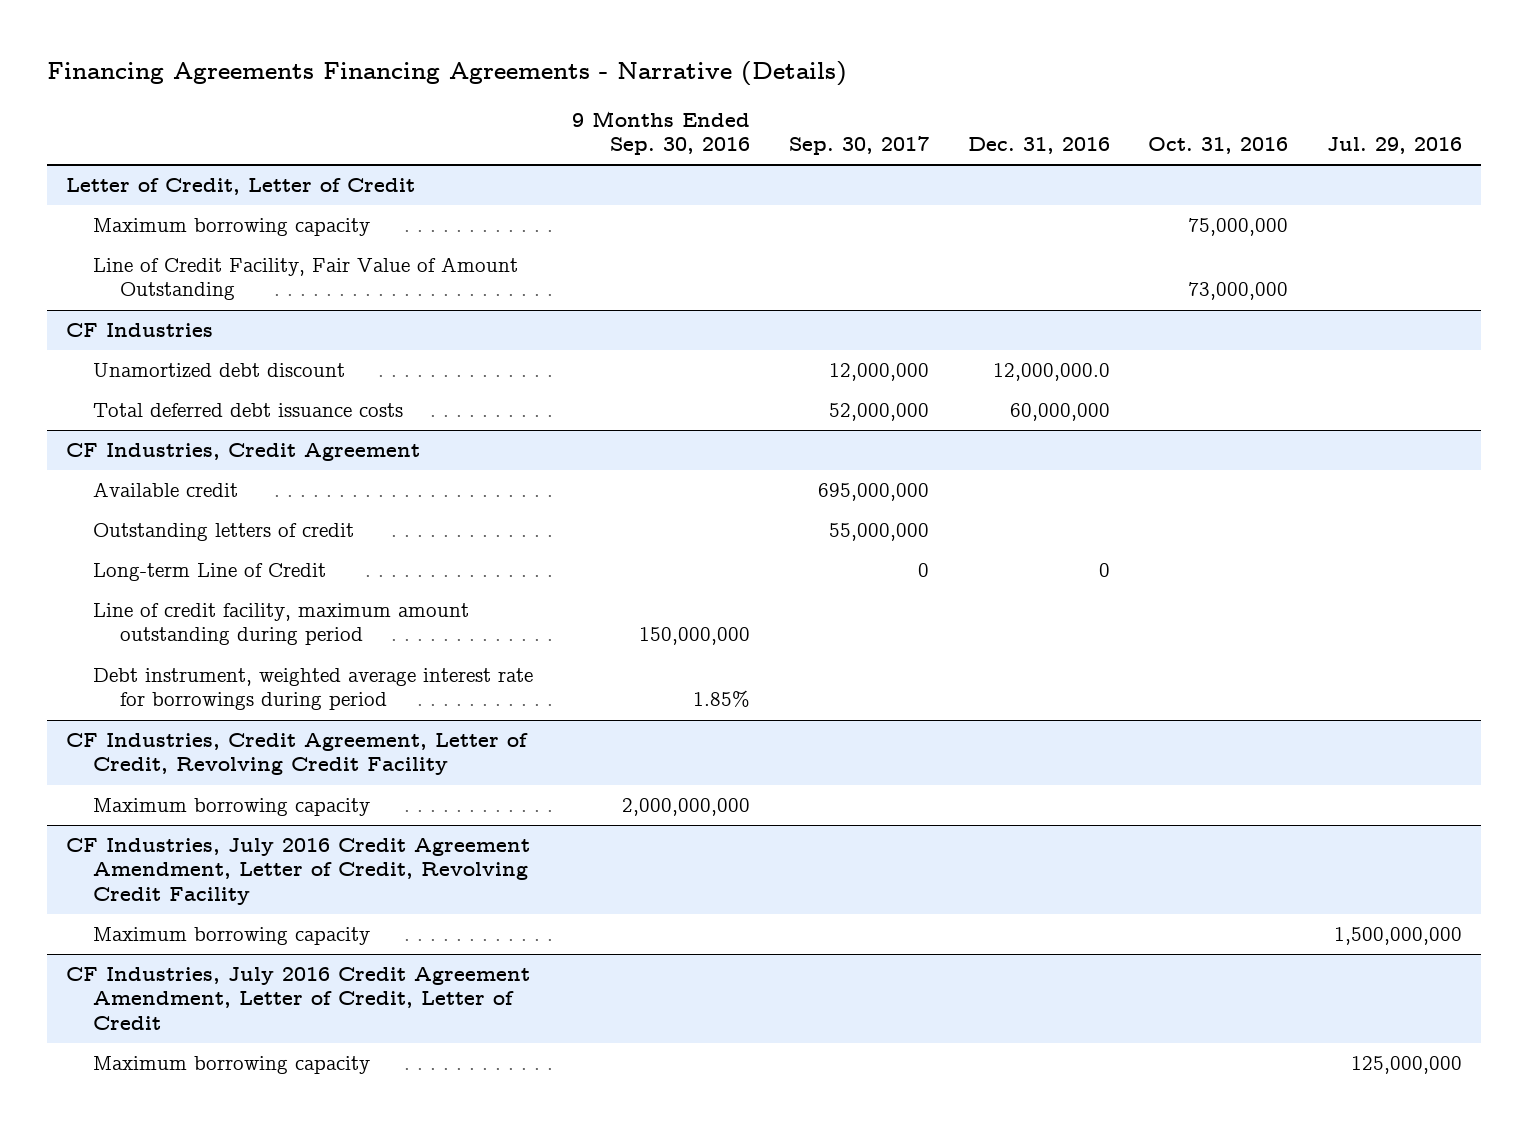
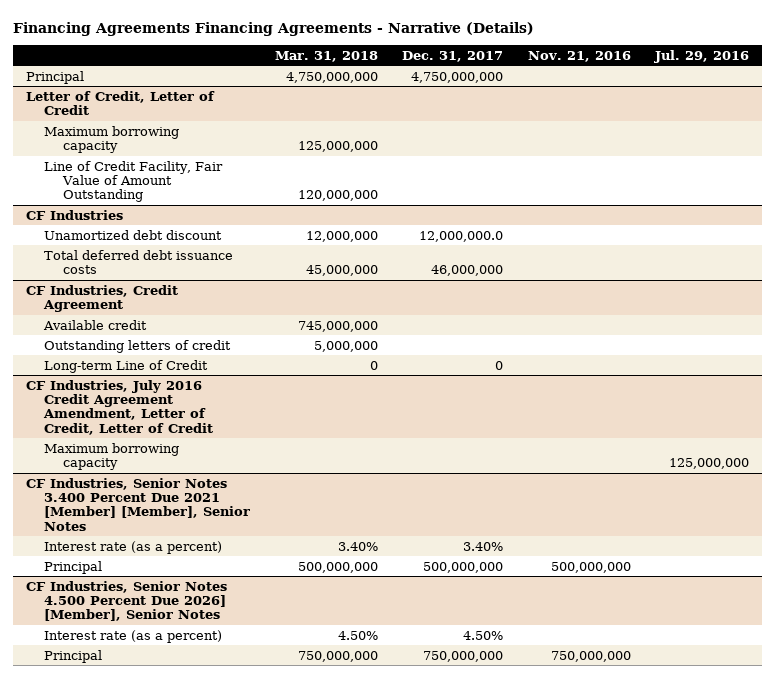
[572,110,751,155] 9 Months Ended Sep. 30, 2016 -> none
[788,135,929,155] Sep. 30, 2017 -> none
[967,136,1110,154] Dec. 31, 2016 -> none
[1148,136,1289,154] Oct. 31, 2016 -> none
none -> [274,50,378,62] Mar. 31, 2018
none -> [402,50,504,62] Dec. 31, 2017
none -> [527,50,631,62] Nov. 21, 2016
none -> [25,70,84,84] Principal
[93,603,470,646] Line of credit facility, maximum amount outstanding during period -> none
[93,668,534,711] Debt instrument, weighted average interest rate for borrowings during period -> none
[66,733,529,776] CF Industries, Credit Agreement, Letter of Credit, Revolving Credit Facility -> none
[93,798,371,817] Maximum borrowing capacity -> none
[66,838,531,905] CF Industries, July 2016 Credit Agreement Amendment, Letter of Credit, Revolving Credit Facility -> none
[93,927,371,946] Maximum borrowing capacity -> none
none -> [25,477,251,531] CF Industries, Senior Notes 3.400 Percent Due 2021 [Member] [Member], Senior Notes
none -> [44,540,223,554] Interest rate (as a percent)
none -> [44,560,103,574] Principal
none -> [25,580,227,622] CF Industries, Senior Notes 4.500 Percent Due 2026] [Member], Senior Notes
none -> [44,629,223,643] Interest rate (as a percent)
none -> [44,649,103,663] Principal

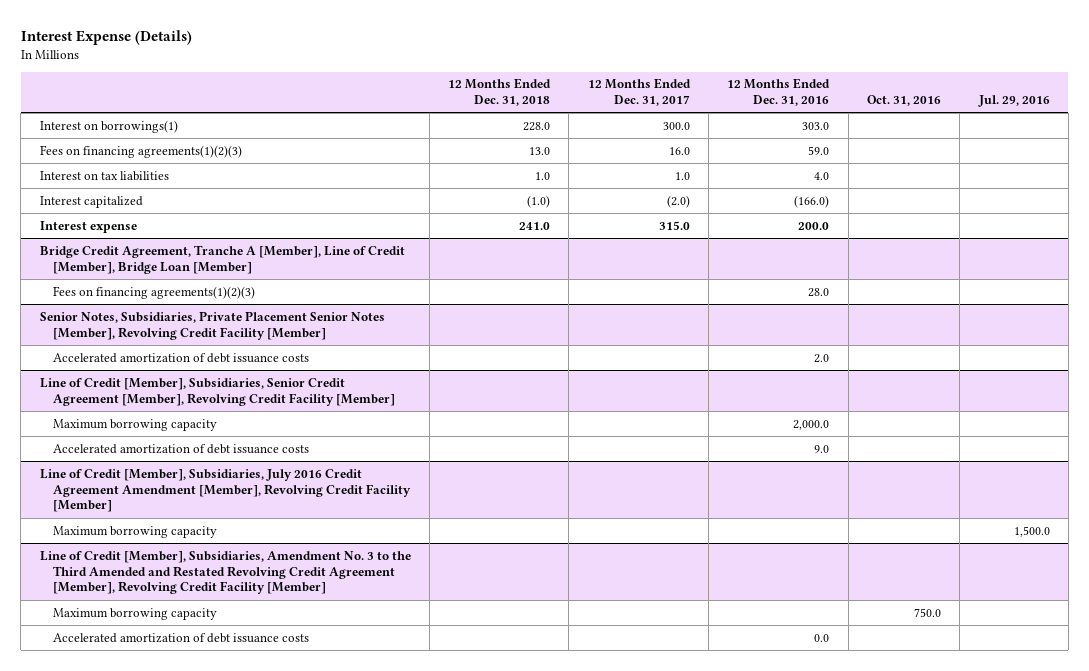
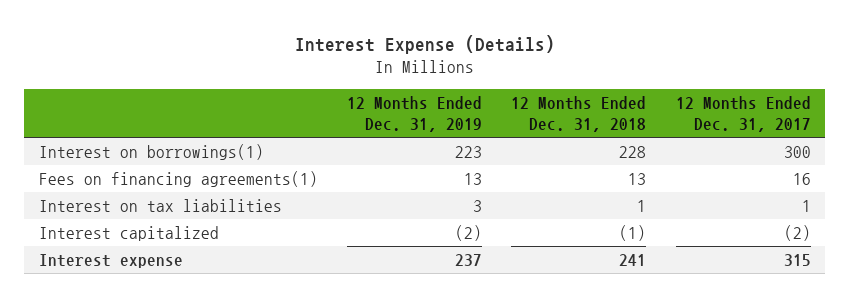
[727,78,831,107] 12 Months Ended Dec. 31, 2016 -> none
[866,95,941,107] Oct. 31, 2016 -> none
[977,95,1050,108] Jul. 29, 2016 -> none
none -> [347,95,483,133] 12 Months Ended Dec. 31, 2019
[39,244,405,274] Bridge Credit Agreement, Tranche A [Member], Line of Credit [Member], Bridge Loan [Member] -> none
[53,285,256,299] Fees on financing agreements(1)(2)(3) -> none
[39,310,385,340] Senior Notes, Subsidiaries, Private Placement Senior Notes [Member], Revolving Credit Facility [Member] -> none
[53,352,310,363] Accelerated amortization of debt issuance costs -> none
[39,377,396,406] Line of Credit [Member], Subsidiaries, Senior Credit Agreement [Member], Revolving Credit Facility [Member] -> none
[53,418,218,431] Maximum borrowing capacity -> none
[53,443,310,454] Accelerated amortization of debt issuance costs -> none
[39,468,412,513] Line of Credit [Member], Subsidiaries, July 2016 Credit Agreement Amendment [Member], Revolving Credit Facility [Member] -> none
[53,525,218,538] Maximum borrowing capacity -> none
[39,550,411,595] Line of Credit [Member], Subsidiaries, Amendment No. 3 to the Third Amended and Restated Revolving Credit Agreement [Member], Revolving Credit Facility [Member] -> none
[53,607,218,620] Maximum borrowing capacity -> none
[53,632,310,643] Accelerated amortization of debt issuance costs -> none
[523,121,551,131] 228.0 -> [619,145,647,158] 228
[662,121,690,130] 300.0 -> [783,145,811,158] 300
[39,144,242,158] Fees on financing agreements(1)(2)(3) -> [38,170,318,187] Fees on financing agreements(1)
[529,146,551,155] 13.0 -> [628,172,647,185] 13
[668,146,690,155] 16.0 -> [792,172,811,185] 16
[535,171,551,180] 1.0 -> [637,199,647,212] 1
[674,171,690,180] 1.0 -> [801,199,811,212] 1
[527,194,551,208] (1.0) -> [619,224,647,241] (1)
[666,194,690,208] (2.0) -> [783,224,811,241] (2)
[519,221,551,230] 241.0 -> [619,253,647,266] 241
[658,220,690,230] 315.0 -> [783,253,811,266] 315

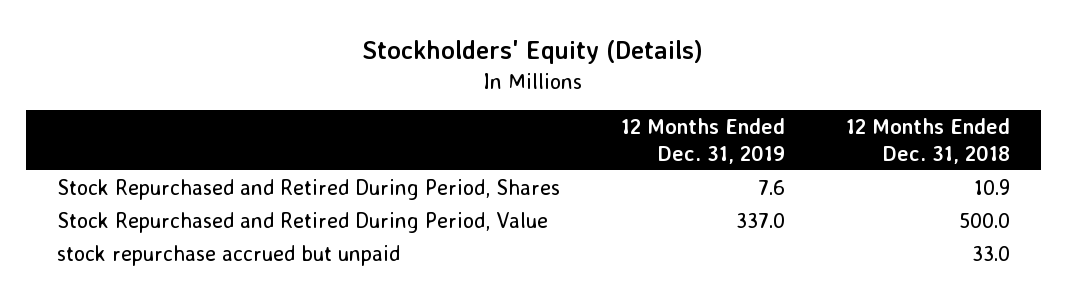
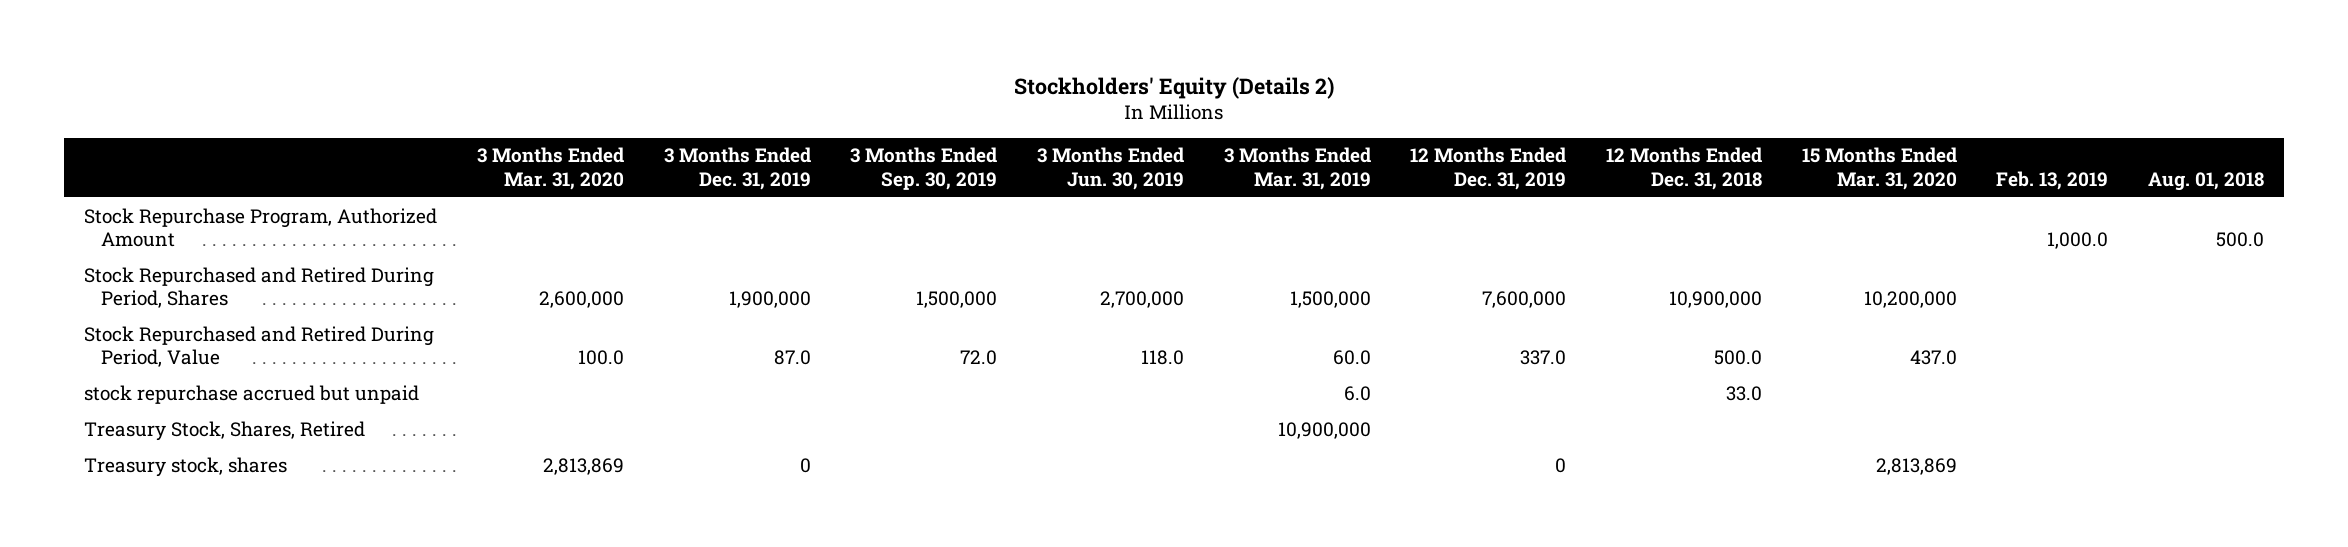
[362,40,704,65] Stockholders' Equity (Details) -> [1014,76,1335,99] Stockholders' Equity (Details 2)
none -> [476,147,624,190] 3 Months Ended Mar. 31, 2020
none -> [663,147,811,190] 3 Months Ended Dec. 31, 2019
none -> [850,147,998,190] 3 Months Ended Sep. 30, 2019
none -> [1036,147,1184,190] 3 Months Ended Jun. 30, 2019
none -> [1223,147,1371,190] 3 Months Ended Mar. 31, 2019
none -> [1801,147,1957,190] 15 Months Ended Mar. 31, 2020
none -> [1996,170,2109,190] Feb. 13, 2019
none -> [2147,171,2264,191] Aug. 01, 2018
none -> [84,207,438,247] Stock Repurchase Program, Authorized Amount
[757,179,785,195] 7.6 -> [1482,290,1567,308] 7,600,000
[973,178,1010,195] 10.9 -> [1668,290,1762,308] 10,900,000
none -> [84,420,366,441] Treasury Stock, Shares, Retired
none -> [84,456,288,477] Treasury stock, shares

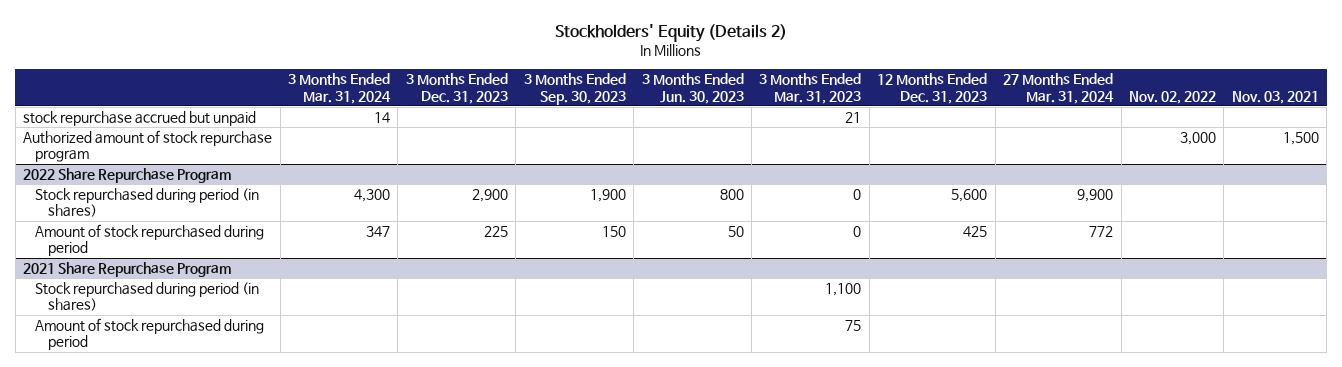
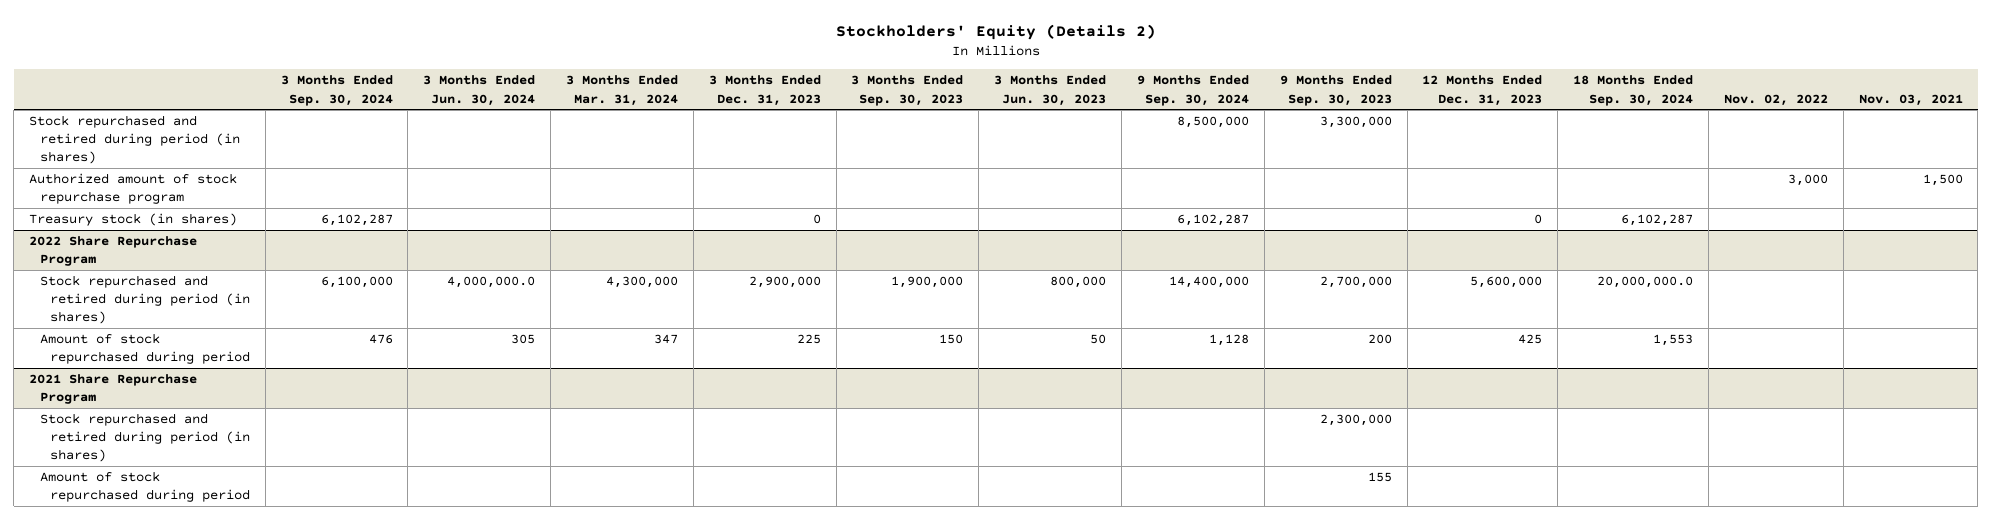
[759,73,862,104] 3 Months Ended Mar. 31, 2023 -> none
[1003,73,1115,104] 27 Months Ended Mar. 31, 2024 -> none
none -> [280,75,393,106] 3 Months Ended Sep. 30, 2024
none -> [423,75,536,106] 3 Months Ended Jun. 30, 2024
none -> [1136,75,1249,106] 9 Months Ended Sep. 30, 2024
none -> [1279,75,1392,106] 9 Months Ended Sep. 30, 2023
none -> [1573,75,1694,106] 18 Months Ended Sep. 30, 2024
[23,111,257,127] stock repurchase accrued but unpaid -> none
none -> [29,115,240,165] Stock repurchased and retired during period (in shares)
none -> [29,213,238,227] Treasury stock (in shares)
[35,188,260,218] Stock repurchased during period (in shares) -> [39,275,250,325] Stock repurchased and retired during period (in shares)
[354,189,391,203] 4,300 -> [605,276,678,289] 4,300,000
[471,189,508,203] 2,900 -> [748,276,821,289] 2,900,000
[589,189,626,203] 1,900 -> [891,276,964,289] 1,900,000
[719,189,744,201] 800 -> [1050,276,1107,289] 800,000
[951,189,988,203] 5,600 -> [1470,276,1543,289] 5,600,000
[35,282,260,312] Stock repurchased during period (in shares) -> [39,413,250,463] Stock repurchased and retired during period (in shares)

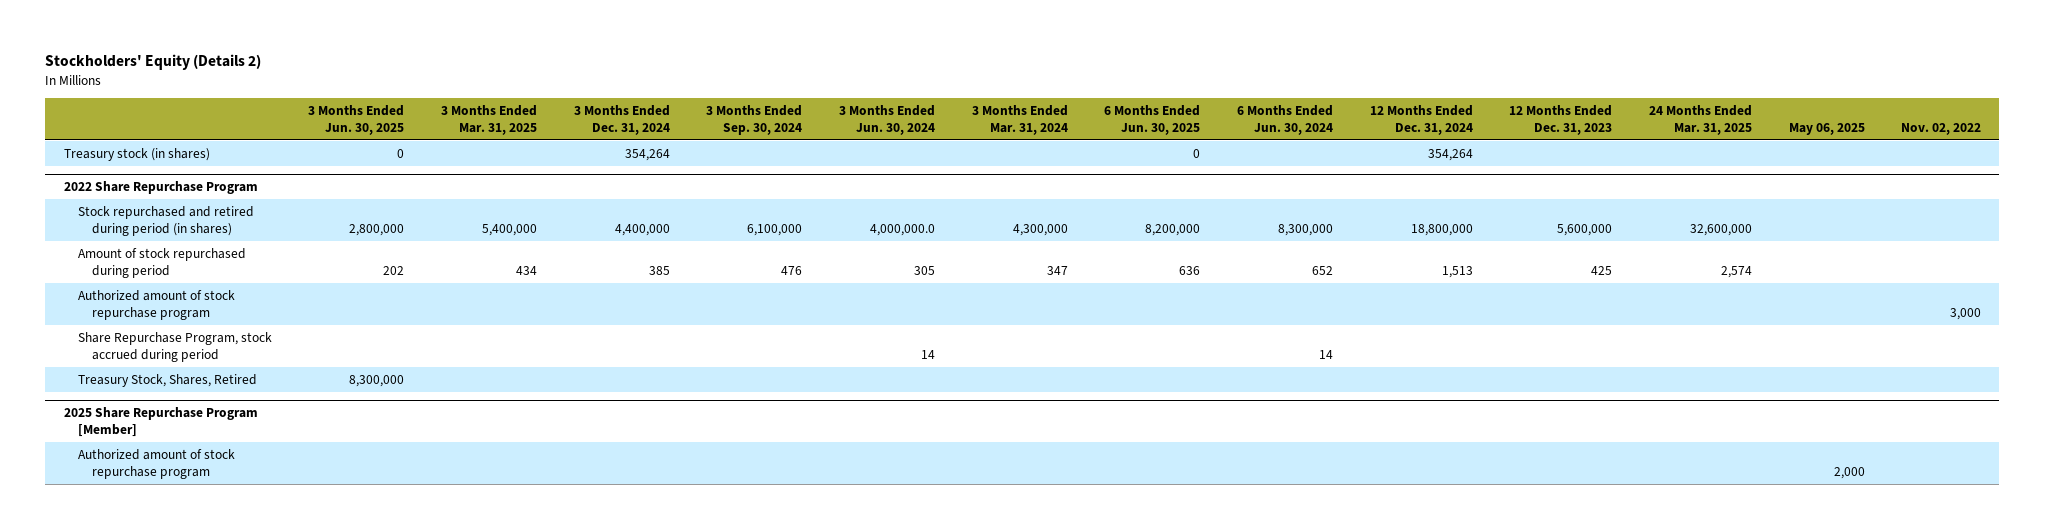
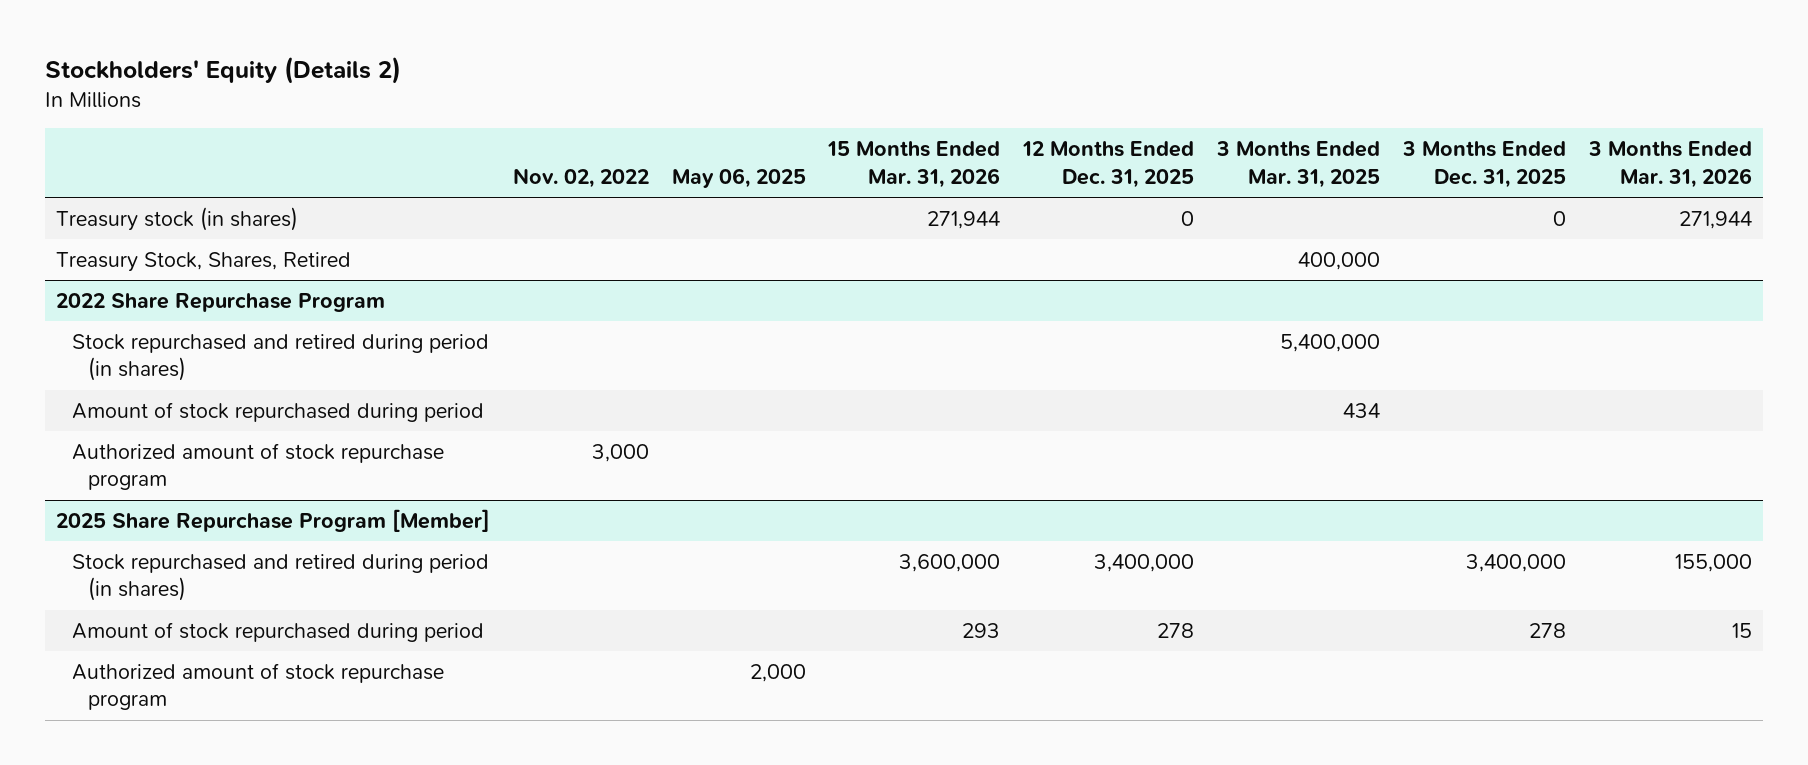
[308,105,405,135] 3 Months Ended Jun. 30, 2025 -> none
[573,105,670,135] 3 Months Ended Dec. 31, 2024 -> none
[706,105,803,135] 3 Months Ended Sep. 30, 2024 -> none
[839,105,936,135] 3 Months Ended Jun. 30, 2024 -> none
[971,105,1068,135] 3 Months Ended Mar. 31, 2024 -> none
[1104,105,1201,135] 6 Months Ended Jun. 30, 2025 -> none
[1236,105,1333,135] 6 Months Ended Jun. 30, 2024 -> none
[1369,105,1473,135] 12 Months Ended Dec. 31, 2024 -> none
[1509,105,1613,135] 12 Months Ended Dec. 31, 2023 -> none
[1648,105,1752,135] 24 Months Ended Mar. 31, 2025 -> none
none -> [827,141,1001,188] 15 Months Ended Mar. 31, 2026
none -> [1022,141,1195,188] 12 Months Ended Dec. 31, 2025
none -> [1401,141,1566,188] 3 Months Ended Dec. 31, 2025
none -> [1587,141,1752,188] 3 Months Ended Mar. 31, 2026
none -> [56,251,352,272] Treasury Stock, Shares, Retired
[77,332,272,362] Share Repurchase Program, stock accrued during period -> none
[77,374,257,388] Treasury Stock, Shares, Retired -> none
none -> [72,553,490,602] Stock repurchased and retired during period (in shares)
none -> [72,621,485,642] Amount of stock repurchased during period

